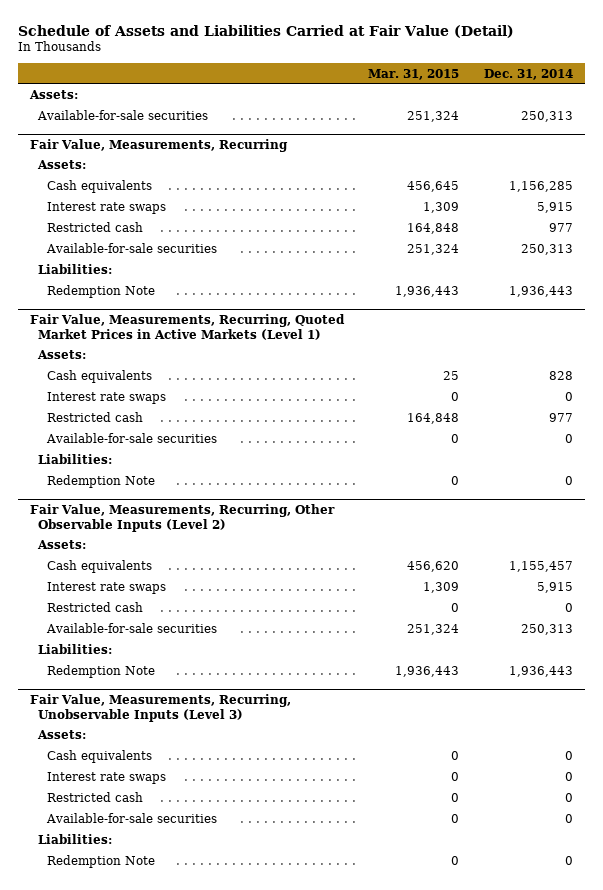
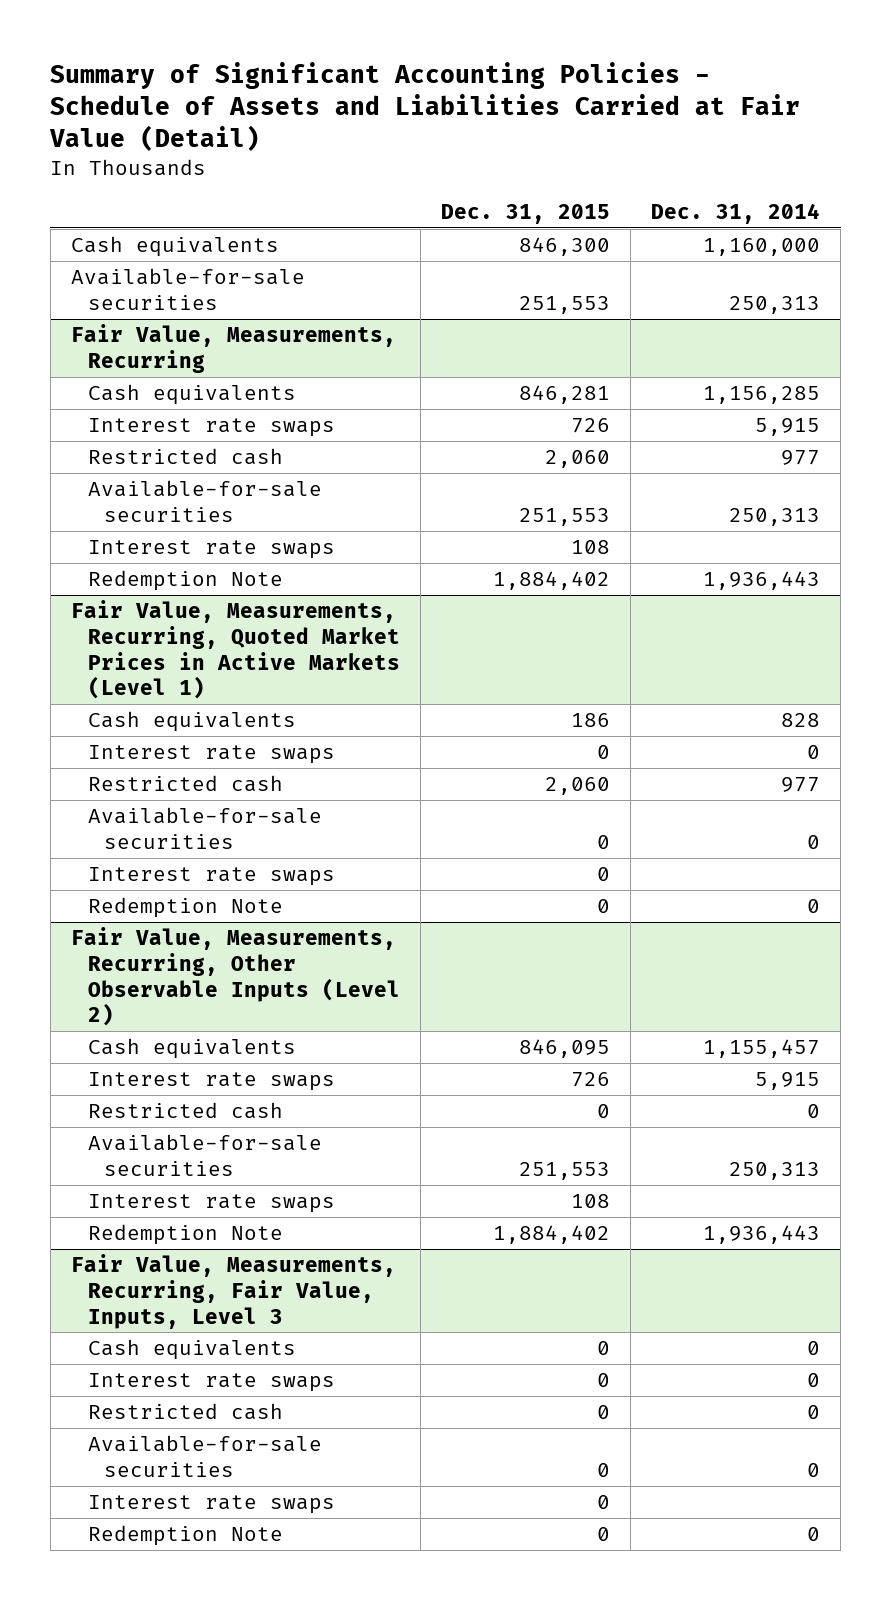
[17,24,514,38] Schedule of Assets and Liabilities Carried at Fair Value (Detail) -> [49,61,801,151] Summary of Significant Accounting Policies - Schedule of Assets and Liabilities Carried at Fair Value (Detail)
[368,68,460,80] Mar. 31, 2015 -> none
none -> [441,203,611,224] Dec. 31, 2015
[28,90,78,100] Assets: -> none
none -> [71,236,280,258] Cash equivalents
[37,160,87,170] Assets: -> none
[38,264,113,275] Liabilities: -> none
none -> [87,540,335,560] Interest rate swaps
[37,350,87,360] Assets: -> none
[38,454,113,465] Liabilities: -> none
none -> [87,867,335,887] Interest rate swaps
[37,540,87,550] Assets: -> none
[38,644,113,655] Liabilities: -> none
none -> [87,1194,335,1214] Interest rate swaps
[37,730,87,740] Assets: -> none
[29,693,291,722] Fair Value, Measurements, Recurring, Unobservable Inputs (Level 3) -> [71,1254,397,1329] Fair Value, Measurements, Recurring, Fair Value, Inputs, Level 3
[38,834,113,845] Liabilities: -> none
none -> [87,1495,335,1515] Interest rate swaps

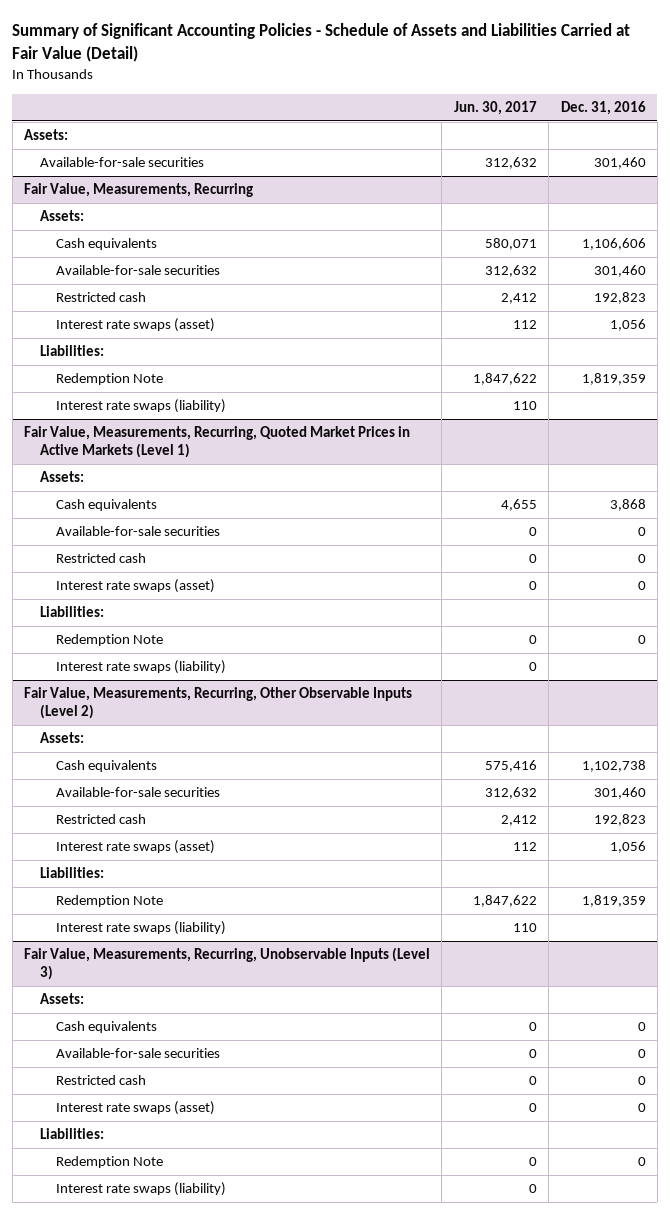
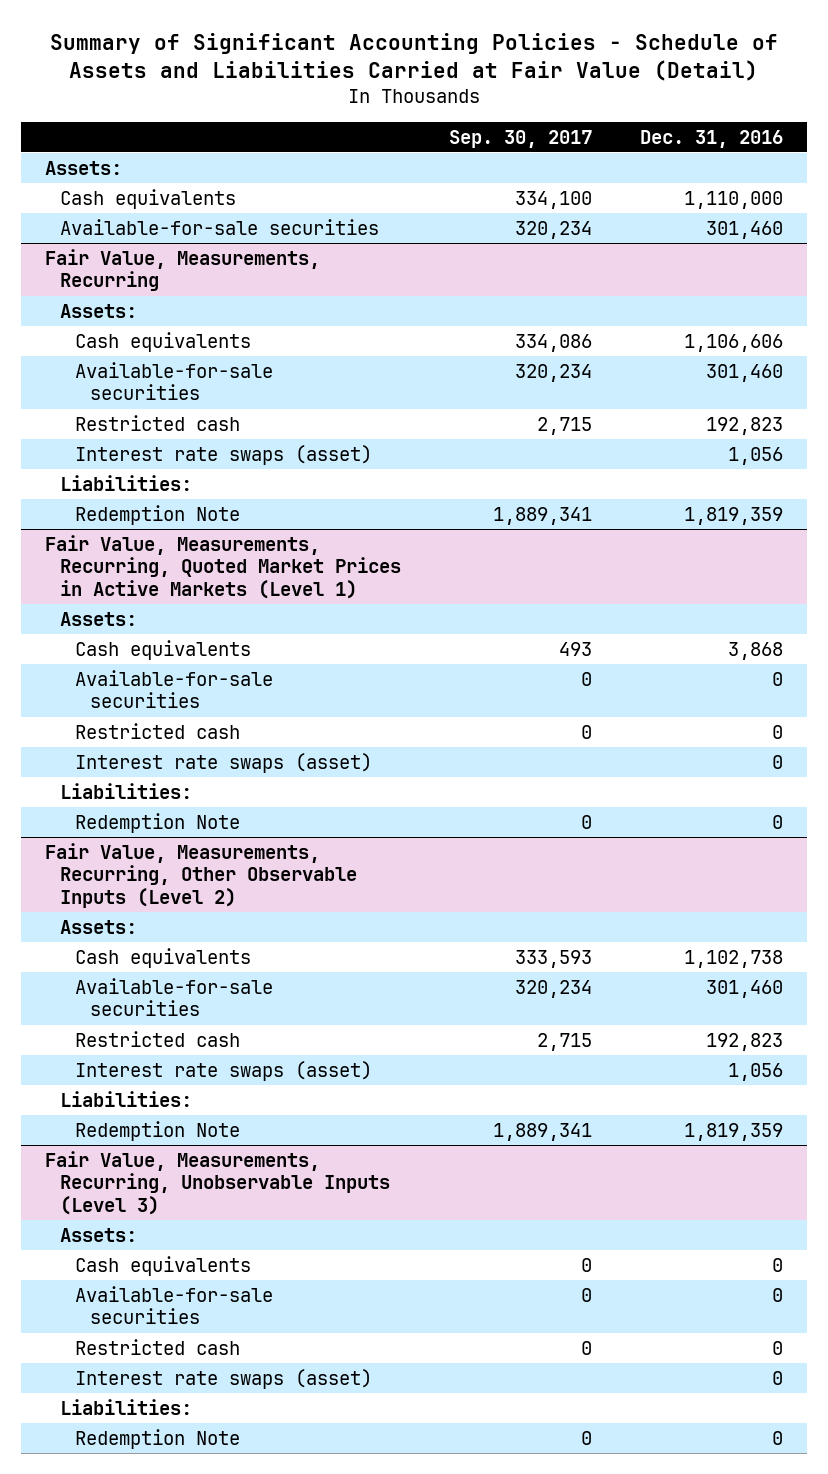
[453,101,537,116] Jun. 30, 2017 -> none
none -> [448,129,592,148] Sep. 30, 2017
none -> [59,188,236,209] Cash equivalents
[55,399,226,414] Interest rate swaps (liability) -> none
[55,660,226,675] Interest rate swaps (liability) -> none
[55,921,226,936] Interest rate swaps (liability) -> none
[55,1182,226,1197] Interest rate swaps (liability) -> none

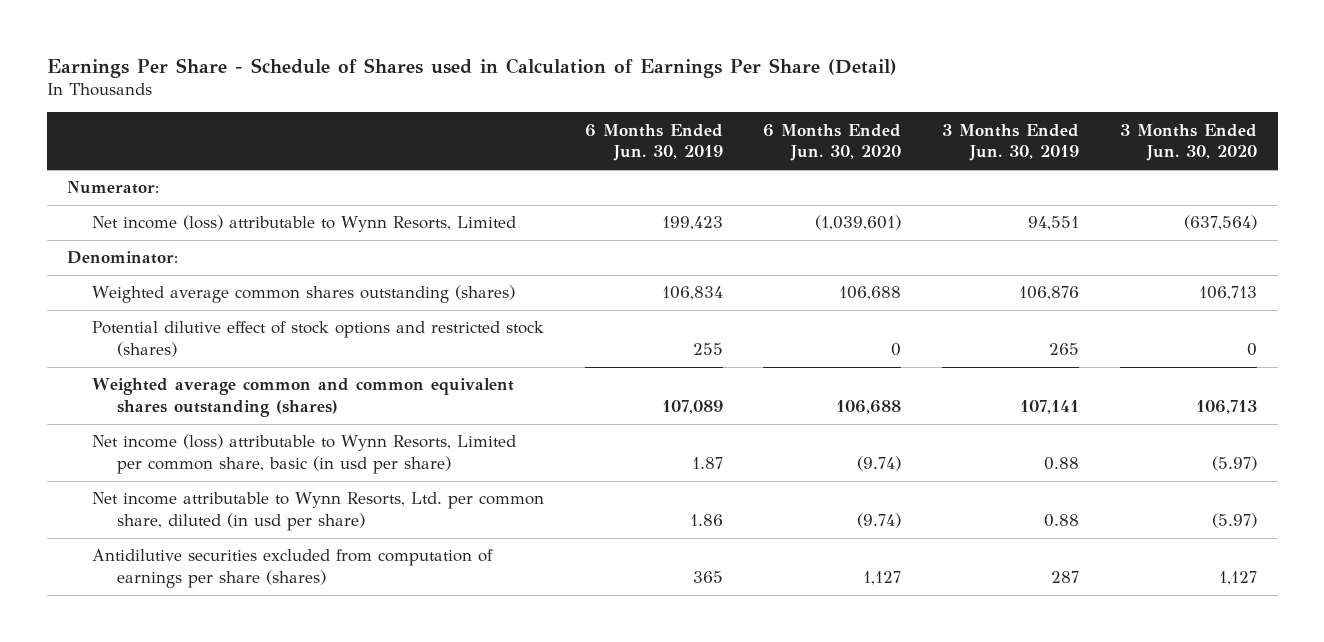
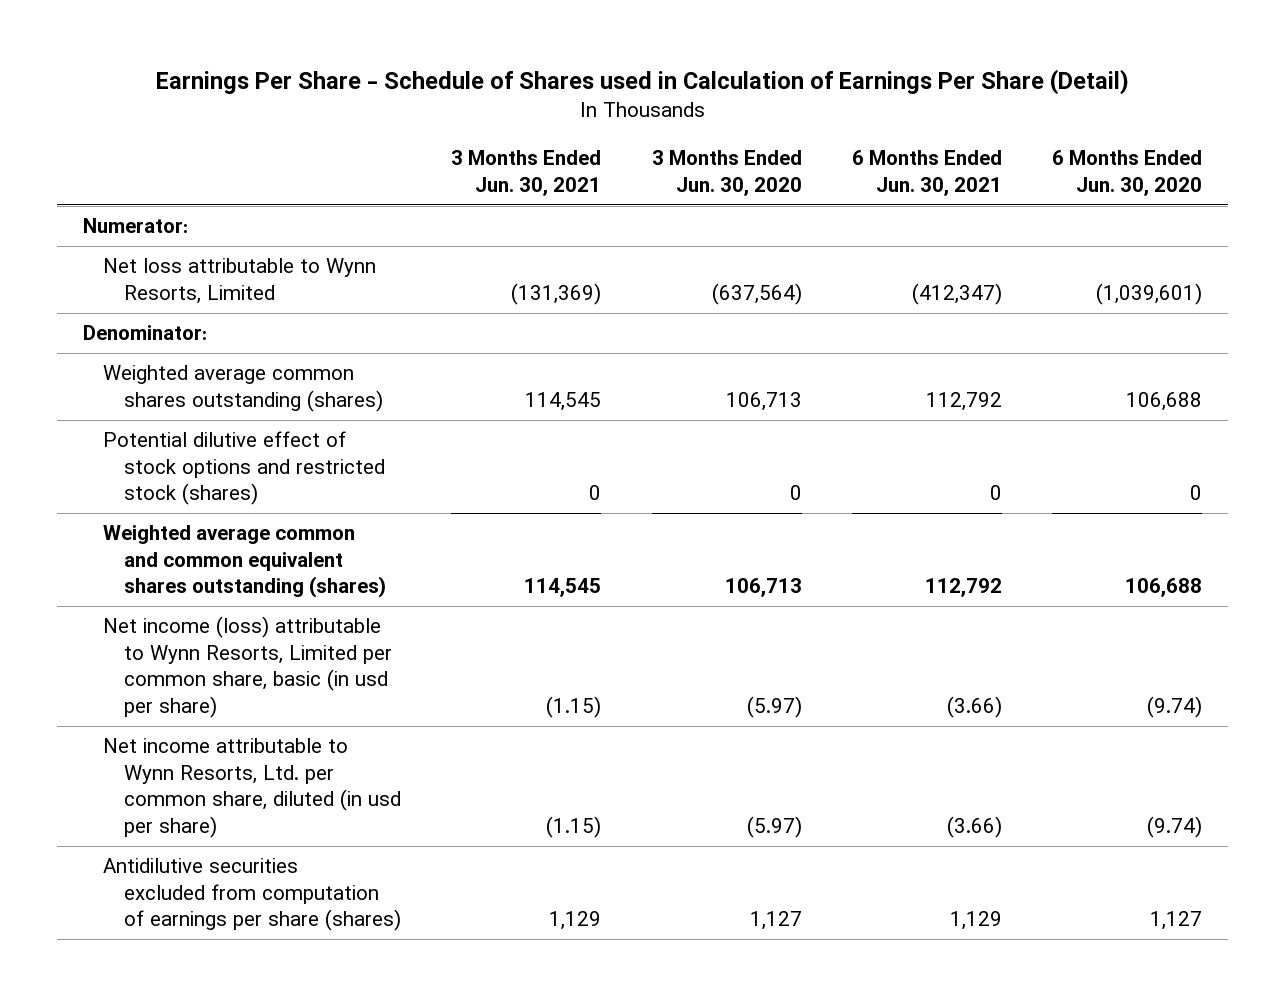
[584,123,723,162] 6 Months Ended Jun. 30, 2019 -> none
[942,123,1080,162] 3 Months Ended Jun. 30, 2019 -> none
none -> [451,150,602,196] 3 Months Ended Jun. 30, 2021
none -> [852,150,1003,196] 6 Months Ended Jun. 30, 2021
[91,215,516,233] Net income (loss) attributable to Wynn Resorts, Limited -> [103,258,377,304] Net loss attributable to Wynn Resorts, Limited

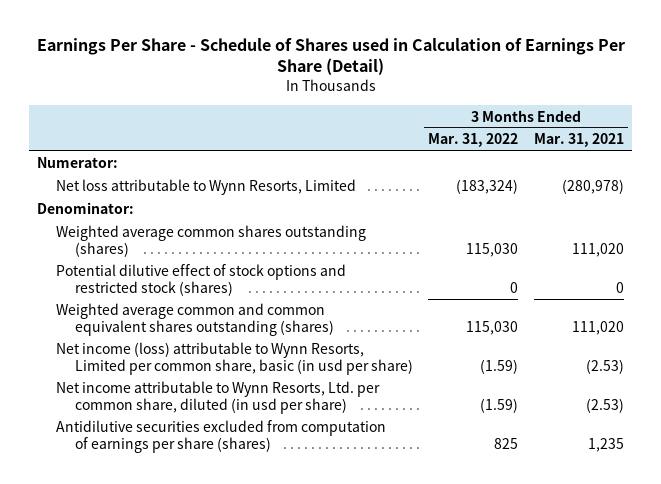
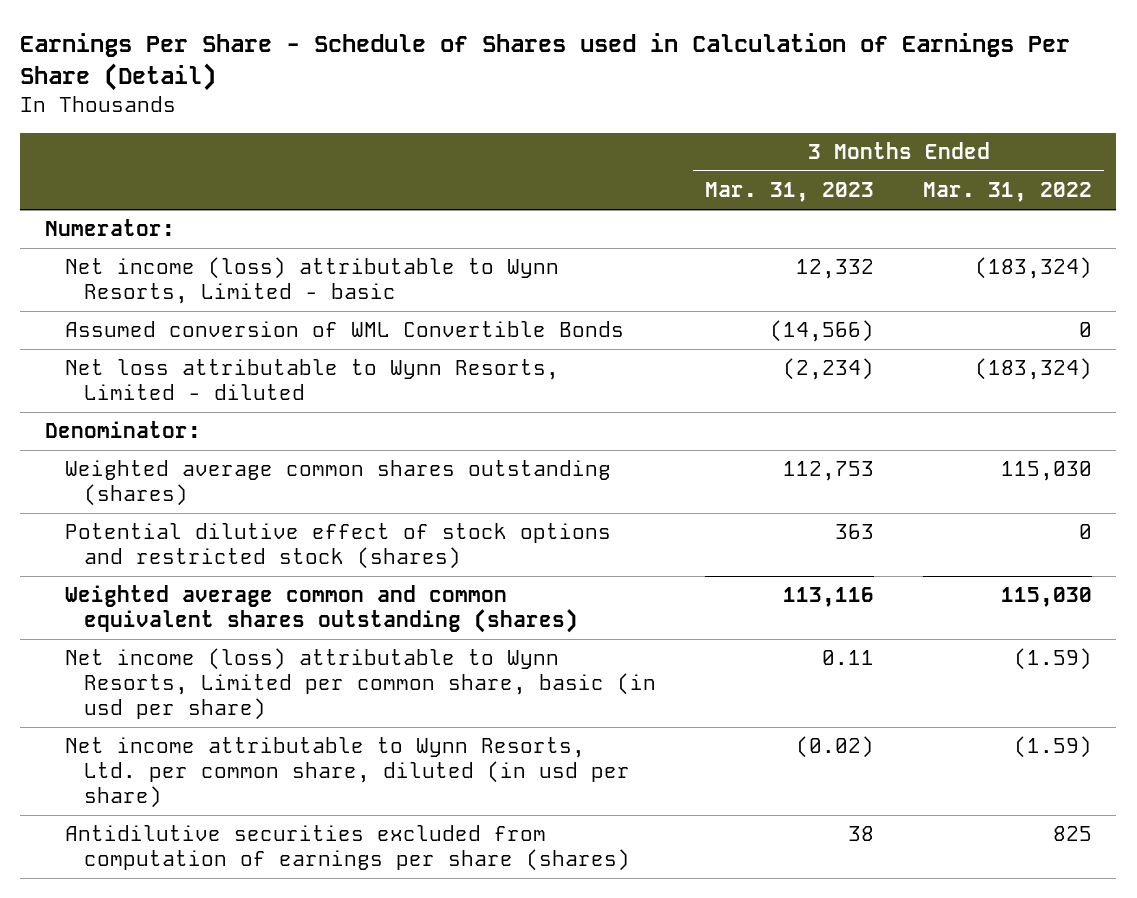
[534,133,625,148] Mar. 31, 2021 -> none
none -> [705,182,875,203] Mar. 31, 2023
[55,179,356,196] Net loss attributable to Wynn Resorts, Limited -> [64,257,559,305] Net income (loss) attributable to Wynn Resorts, Limited - basic
none -> [64,321,624,338] Assumed conversion of WML Convertible Bonds
none -> [64,359,559,401] Net loss attributable to Wynn Resorts, Limited - diluted

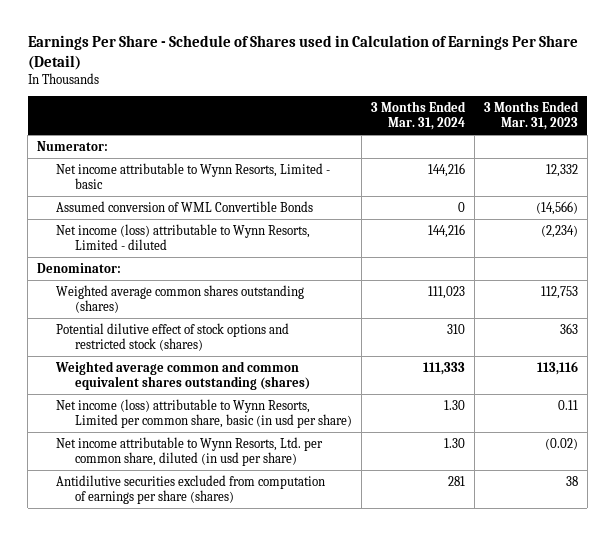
[923,182,1093,203] Mar. 31, 2022 -> none
none -> [370,100,466,131] 3 Months Ended Mar. 31, 2024
[64,257,559,305] Net income (loss) attributable to Wynn Resorts, Limited - basic -> [56,162,331,189] Net income attributable to Wynn Resorts, Limited - basic
[64,359,559,401] Net loss attributable to Wynn Resorts, Limited - diluted -> [56,223,311,250] Net income (loss) attributable to Wynn Resorts, Limited - diluted

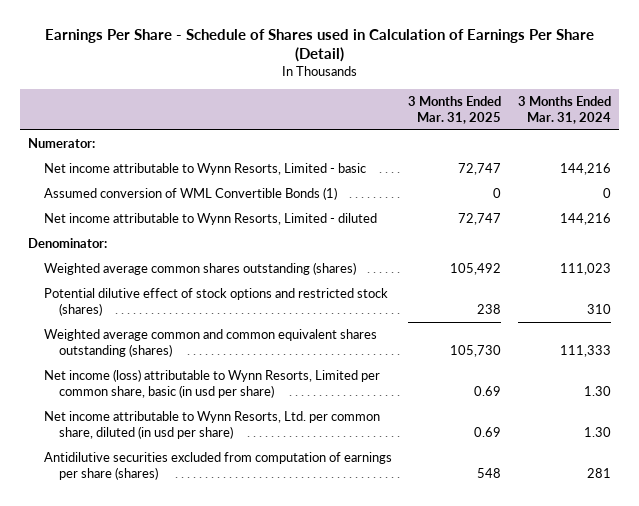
[483,100,579,131] 3 Months Ended Mar. 31, 2023 -> none
none -> [408,95,502,124] 3 Months Ended Mar. 31, 2025
[56,200,314,212] Assumed conversion of WML Convertible Bonds -> [43,187,337,201] Assumed conversion of WML Convertible Bonds (1)
[56,223,311,250] Net income (loss) attributable to Wynn Resorts, Limited - diluted -> [43,213,377,226] Net income attributable to Wynn Resorts, Limited - diluted

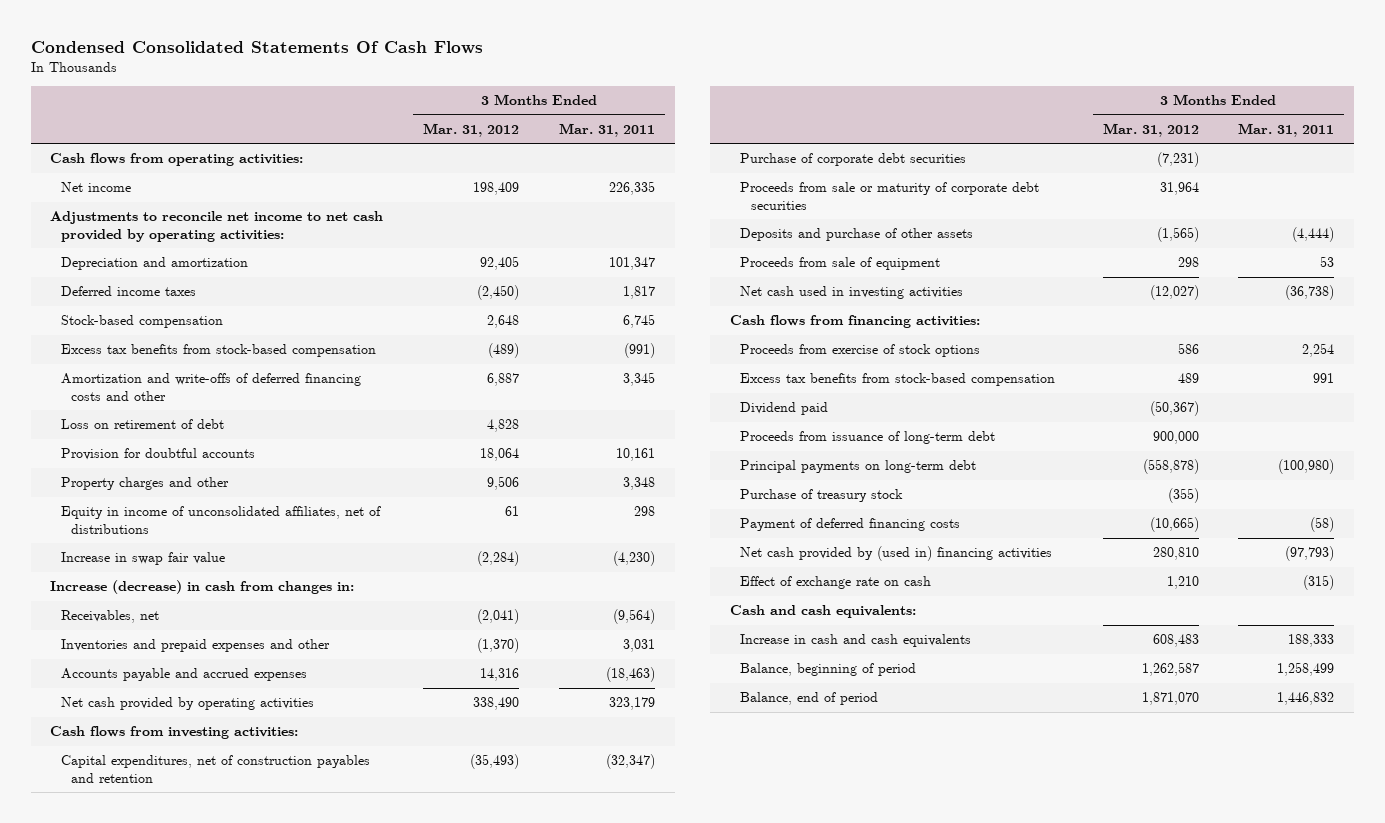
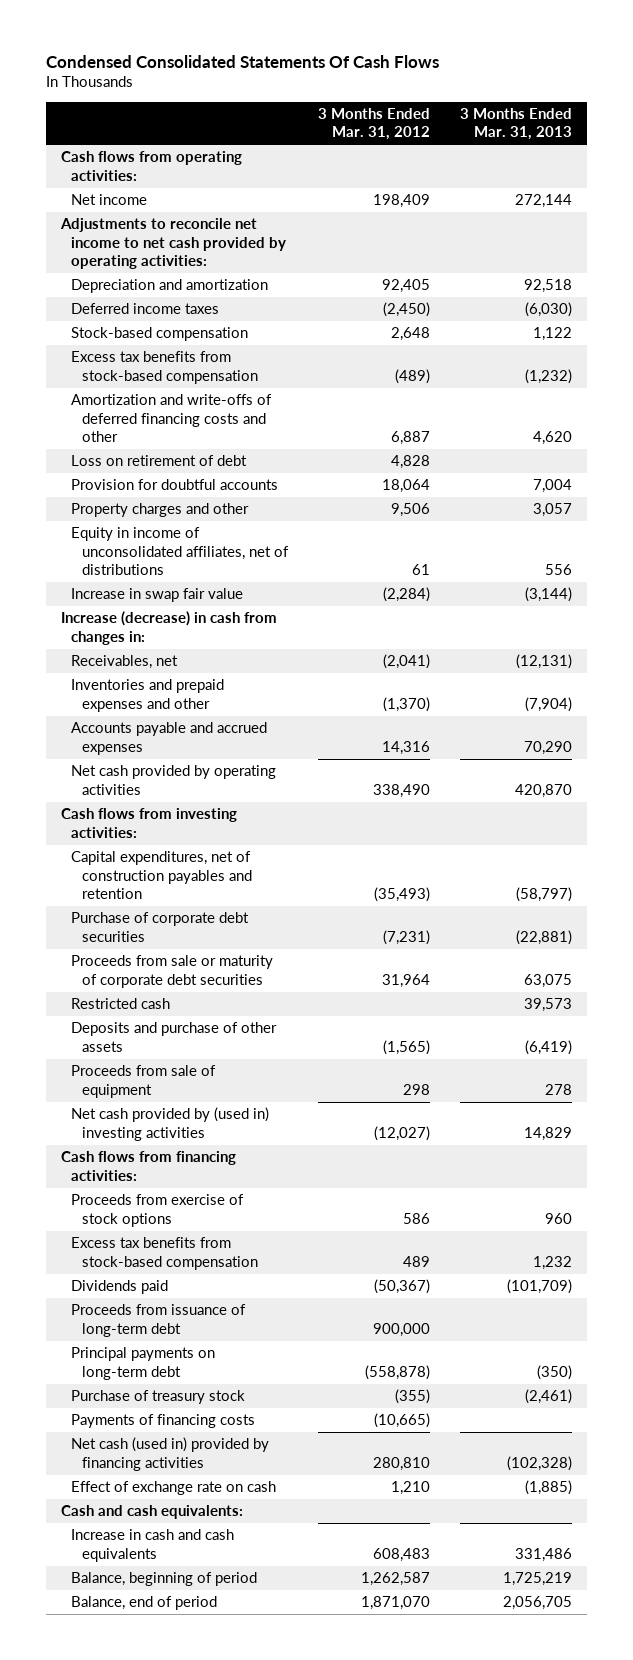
[558,122,655,137] Mar. 31, 2011 -> none
none -> [459,108,572,141] 3 Months Ended Mar. 31, 2013
none -> [71,998,171,1010] Restricted cash
[740,286,964,300] Net cash used in investing activities -> [71,1107,270,1141] Net cash provided by (used in) investing activities
[740,402,829,416] Dividend paid -> [71,1280,169,1295] Dividends paid
[740,518,961,532] Payment of deferred financing costs -> [71,1414,256,1429] Payments of financing costs
[740,546,1053,562] Net cash provided by (used in) financing activities -> [71,1437,270,1471] Net cash (used in) provided by financing activities

